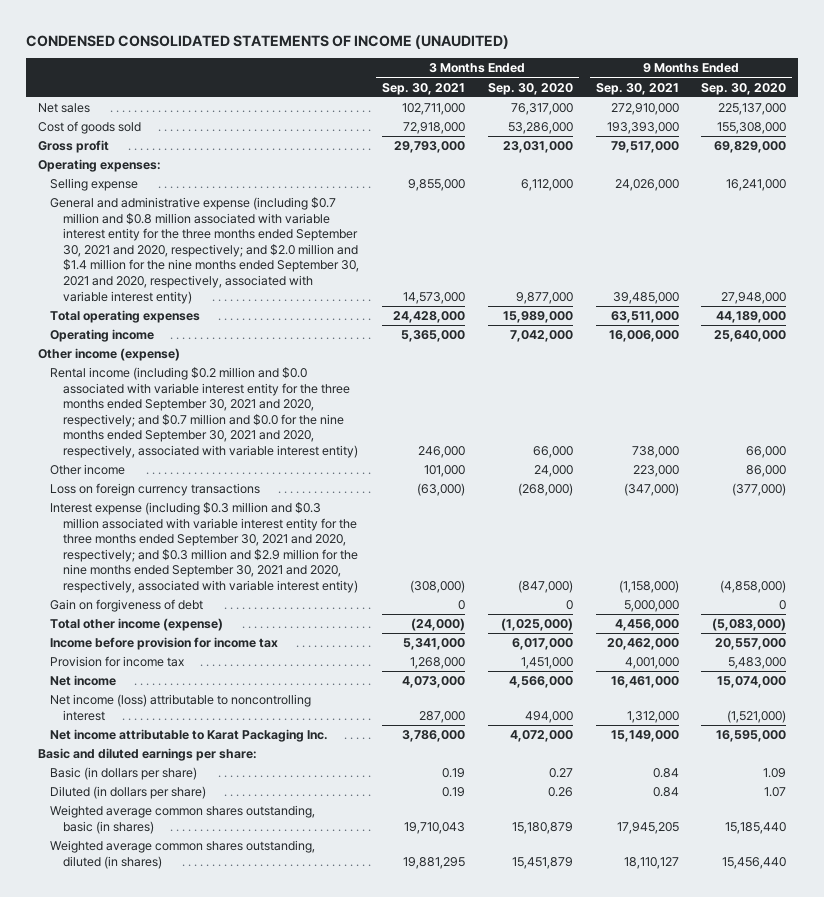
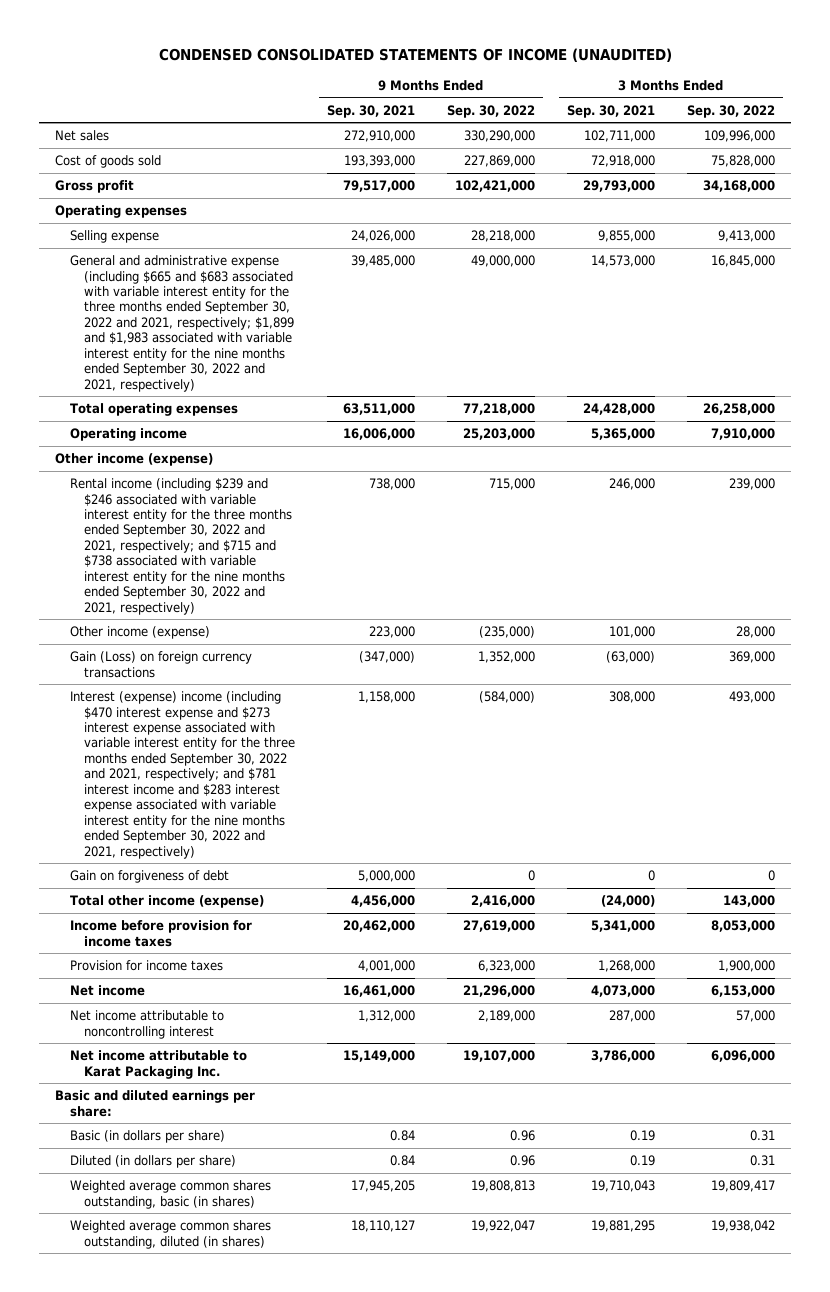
[487,82,573,95] Sep. 30, 2020 -> none
[701,82,787,95] Sep. 30, 2020 -> none
none -> [447,104,536,118] Sep. 30, 2022
none -> [686,104,775,118] Sep. 30, 2022
[37,159,161,173] Operating expenses: -> [55,205,188,219] Operating expenses
[50,197,360,304] General and administrative expense (including $0.7 million and $0.8 million associated with variable interest entity for the three months ended September 30, 2021 and 2020, respectively; and $2.0 million and $1.4 million for the nine months ended September 30, 2021 and 2020, respectively, associated with variable interest entity) -> [69,255,295,392] General and administrative expense (including $665 and $683 associated with variable interest entity for the three months ended September 30, 2022 and 2021, respectively; $1,899 and $1,983 associated with variable interest entity for the nine months ended September 30, 2022 and 2021, respectively)
[50,367,359,459] Rental income (including $0.2 million and $0.0 associated with variable interest entity for the three months ended September 30, 2021 and 2020, respectively; and $0.7 million and $0.0 for the nine months ended September 30, 2021 and 2020, respectively, associated with variable interest entity) -> [69,478,293,615] Rental income (including $239 and $246 associated with variable interest entity for the three months ended September 30, 2022 and 2021, respectively; and $715 and $738 associated with variable interest entity for the nine months ended September 30, 2022 and 2021, respectively)
[50,464,126,476] Other income -> [69,626,210,640] Other income (expense)
[50,483,261,497] Loss on foreign currency transactions -> [69,651,252,678] Gain (Loss) on foreign currency transactions
[50,502,359,594] Interest expense (including $0.3 million and $0.3 million associated with variable interest entity for the three months ended September 30, 2021 and 2020, respectively; and $0.3 million and $2.9 million for the nine months ended September 30, 2021 and 2020, respectively, associated with variable interest entity) -> [69,691,296,859] Interest (expense) income (including $470 interest expense and $273 interest expense associated with variable interest entity for the three months ended September 30, 2022 and 2021, respectively; and $781 interest income and $283 interest expense associated with variable interest entity for the nine months ended September 30, 2022 and 2021, respectively)
[409,580,465,594] (308,000) -> [609,691,656,704] 308,000
[618,580,679,594] (1,158,000) -> [358,691,416,704] 1,158,000
[50,637,279,651] Income before provision for income tax -> [69,920,252,947] Income before provision for income taxes
[50,656,185,668] Provision for income tax -> [69,960,223,972] Provision for income taxes
[50,694,312,721] Net income (loss) attributable to noncontrolling interest -> [69,1010,224,1039] Net income attributable to noncontrolling interest

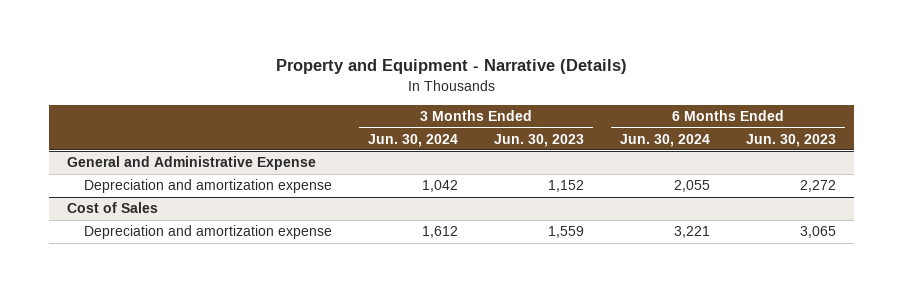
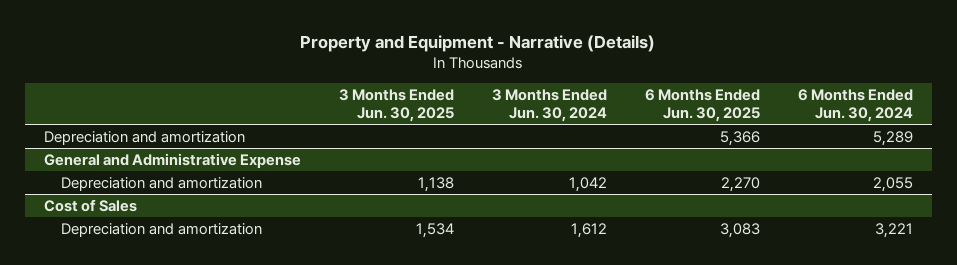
[493,133,584,147] Jun. 30, 2023 -> none
[745,133,836,147] Jun. 30, 2023 -> none
none -> [338,88,454,123] 3 Months Ended Jun. 30, 2025
none -> [644,88,760,123] 6 Months Ended Jun. 30, 2025
none -> [43,130,245,145] Depreciation and amortization
[83,179,332,194] Depreciation and amortization expense -> [60,176,262,191] Depreciation and amortization
[83,225,332,240] Depreciation and amortization expense -> [60,222,262,237] Depreciation and amortization

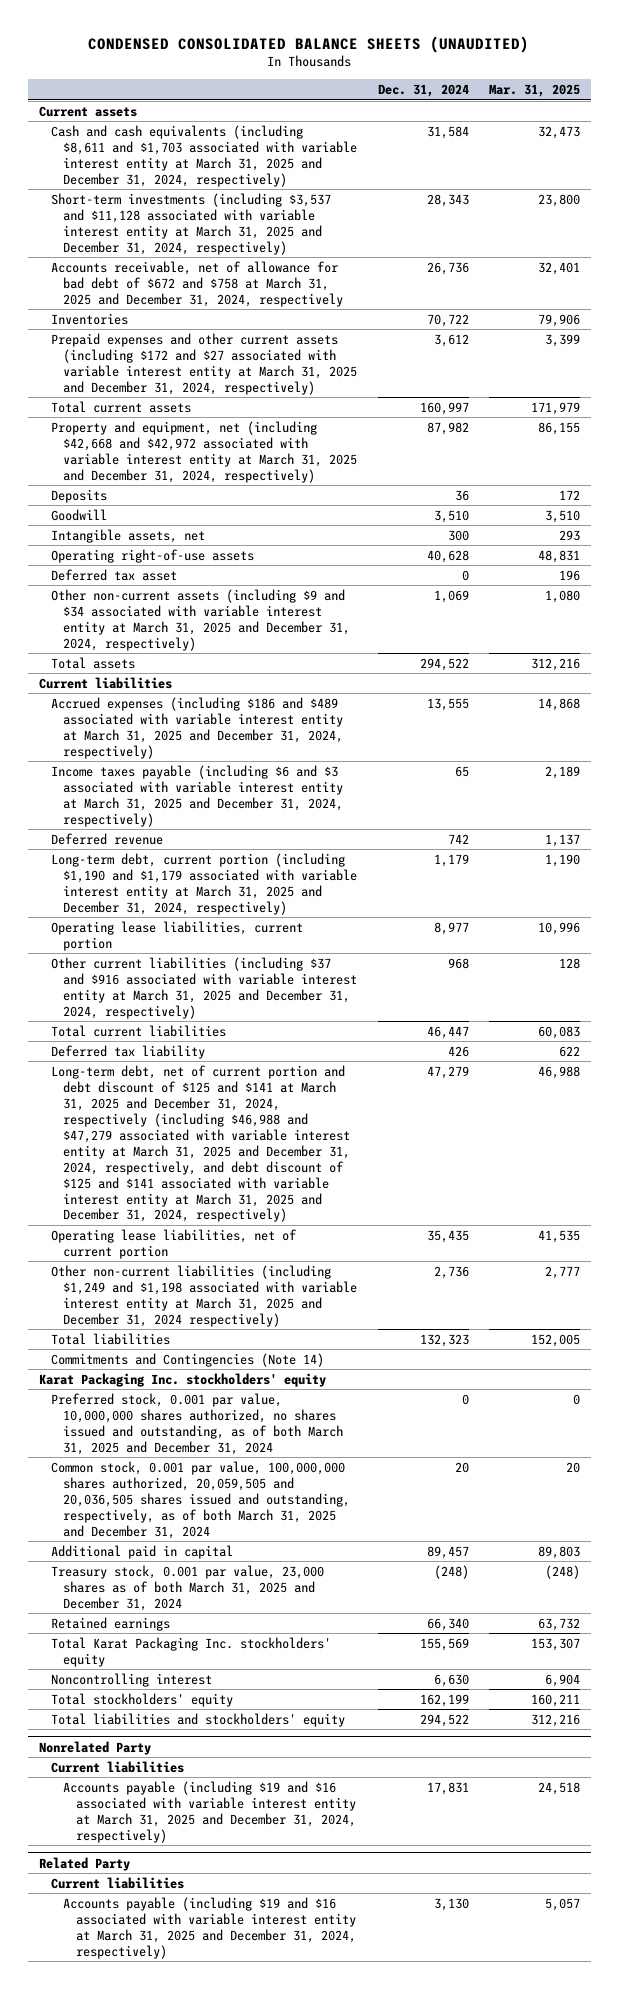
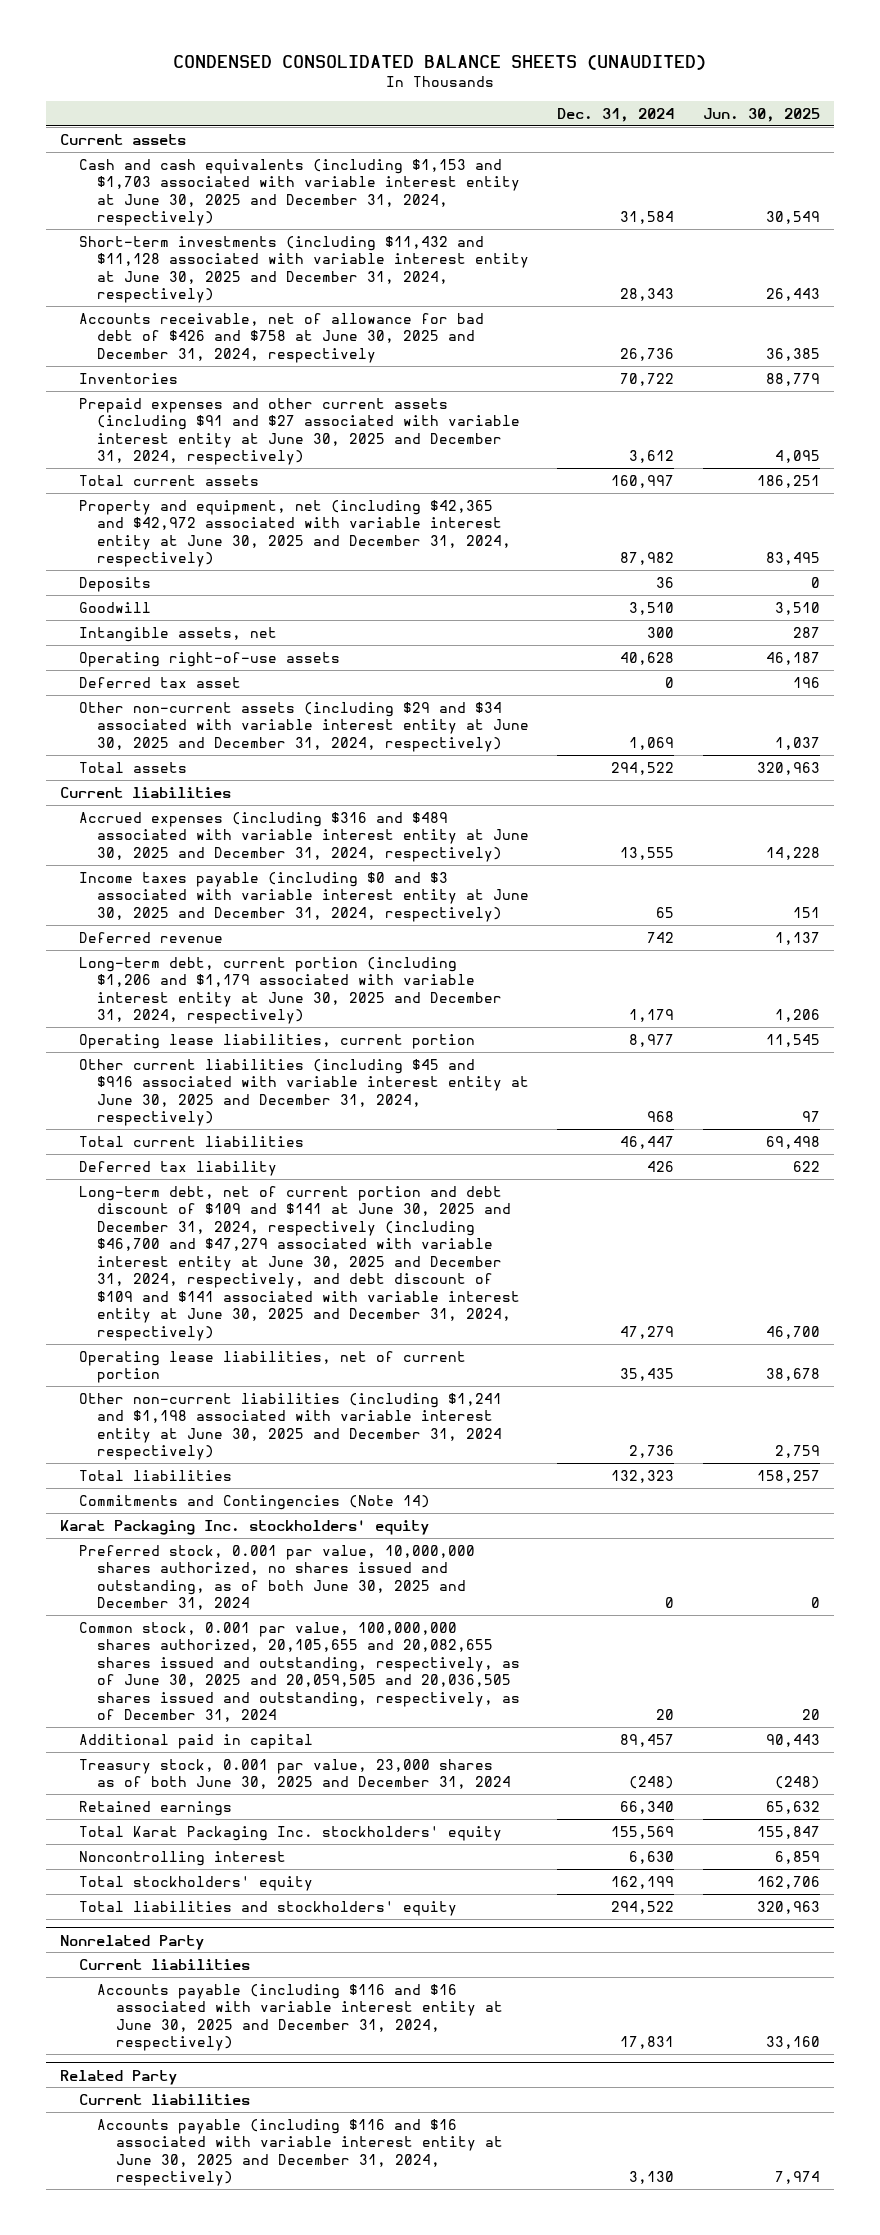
[489,84,581,98] Mar. 31, 2025 -> none
none -> [702,107,820,122] Jun. 30, 2025
[50,124,358,187] Cash and cash equivalents (including $8,611 and $1,703 associated with variable interest entity at March 31, 2025 and December 31, 2024, respectively) -> [78,158,521,227] Cash and cash equivalents (including $1,153 and $1,703 associated with variable interest entity at June 30, 2025 and December 31, 2024, respectively)
[50,192,331,255] Short-term investments (including $3,537 and $11,128 associated with variable interest entity at March 31, 2025 and December 31, 2024, respectively) -> [78,235,530,304] Short-term investments (including $11,432 and $11,128 associated with variable interest entity at June 30, 2025 and December 31, 2024, respectively)
[50,260,344,307] Accounts receivable, net of allowance for bad debt of $672 and $758 at March 31, 2025 and December 31, 2024, respectively -> [78,312,484,363] Accounts receivable, net of allowance for bad debt of $426 and $758 at June 30, 2025 and December 31, 2024, respectively
[50,332,358,395] Prepaid expenses and other current assets (including $172 and $27 associated with variable interest entity at March 31, 2025 and December 31, 2024, respectively) -> [78,397,521,466] Prepaid expenses and other current assets (including $91 and $27 associated with variable interest entity at June 30, 2025 and December 31, 2024, respectively)
[50,420,358,483] Property and equipment, net (including $42,668 and $42,972 associated with variable interest entity at March 31, 2025 and December 31, 2024, respectively) -> [78,499,512,568] Property and equipment, net (including $42,365 and $42,972 associated with variable interest entity at June 30, 2025 and December 31, 2024, respectively)
[50,588,351,651] Other non-current assets (including $9 and $34 associated with variable interest entity at March 31, 2025 and December 31, 2024, respectively) -> [78,701,530,752] Other non-current assets (including $29 and $34 associated with variable interest entity at June 30, 2025 and December 31, 2024, respectively)
[50,696,344,759] Accrued expenses (including $186 and $489 associated with variable interest entity at March 31, 2025 and December 31, 2024, respectively) -> [78,811,530,862] Accrued expenses (including $316 and $489 associated with variable interest entity at June 30, 2025 and December 31, 2024, respectively)
[50,764,344,827] Income taxes payable (including $6 and $3 associated with variable interest entity at March 31, 2025 and December 31, 2024, respectively) -> [78,871,530,922] Income taxes payable (including $0 and $3 associated with variable interest entity at June 30, 2025 and December 31, 2024, respectively)
[50,852,358,915] Long-term debt, current portion (including $1,190 and $1,179 associated with variable interest entity at March 31, 2025 and December 31, 2024, respectively) -> [78,956,503,1025] Long-term debt, current portion (including $1,206 and $1,179 associated with variable interest entity at June 30, 2025 and December 31, 2024, respectively)
[50,956,358,1019] Other current liabilities (including $37 and $916 associated with variable interest entity at March 31, 2025 and December 31, 2024, respectively) -> [78,1058,530,1127] Other current liabilities (including $45 and $916 associated with variable interest entity at June 30, 2025 and December 31, 2024, respectively)
[50,1064,351,1223] Long-term debt, net of current portion and debt discount of $125 and $141 at March 31, 2025 and December 31, 2024, respectively (including $46,988 and $47,279 associated with variable interest entity at March 31, 2025 and December 31, 2024, respectively, and debt discount of $125 and $141 associated with variable interest entity at March 31, 2025 and December 31, 2024, respectively) -> [78,1185,521,1341] Long-term debt, net of current portion and debt discount of $109 and $141 at June 30, 2025 and December 31, 2024, respectively (including $46,700 and $47,279 associated with variable interest entity at June 30, 2025 and December 31, 2024, respectively, and debt discount of $109 and $141 associated with variable interest entity at June 30, 2025 and December 31, 2024, respectively)
[50,1264,358,1327] Other non-current liabilities (including $1,249 and $1,198 associated with variable interest entity at March 31, 2025 and December 31, 2024 respectively) -> [78,1392,503,1461] Other non-current liabilities (including $1,241 and $1,198 associated with variable interest entity at June 30, 2025 and December 31, 2024 respectively)
[50,1392,344,1455] Preferred stock, 0.001 par value, 10,000,000 shares authorized, no shares issued and outstanding, as of both March 31, 2025 and December 31, 2024 -> [78,1544,475,1611] Preferred stock, 0.001 par value, 10,000,000 shares authorized, no shares issued and outstanding, as of both June 30, 2025 and December 31, 2024
[50,1460,351,1539] Common stock, 0.001 par value, 100,000,000 shares authorized, 20,059,505 and 20,036,505 shares issued and outstanding, respectively, as of both March 31, 2025 and December 31, 2024 -> [78,1621,521,1723] Common stock, 0.001 par value, 100,000,000 shares authorized, 20,105,655 and 20,082,655 shares issued and outstanding, respectively, as of June 30, 2025 and 20,059,505 and 20,036,505 shares issued and outstanding, respectively, as of December 31, 2024
[50,1564,324,1611] Treasury stock, 0.001 par value, 23,000 shares as of both March 31, 2025 and December 31, 2024 -> [78,1758,512,1790] Treasury stock, 0.001 par value, 23,000 shares as of both June 30, 2025 and December 31, 2024
[63,1780,356,1843] Accounts payable (including $19 and $16 associated with variable interest entity at March 31, 2025 and December 31, 2024, respectively) -> [97,1983,503,2052] Accounts payable (including $116 and $16 associated with variable interest entity at June 30, 2025 and December 31, 2024, respectively)
[63,1896,356,1959] Accounts payable (including $19 and $16 associated with variable interest entity at March 31, 2025 and December 31, 2024, respectively) -> [97,2118,503,2187] Accounts payable (including $116 and $16 associated with variable interest entity at June 30, 2025 and December 31, 2024, respectively)

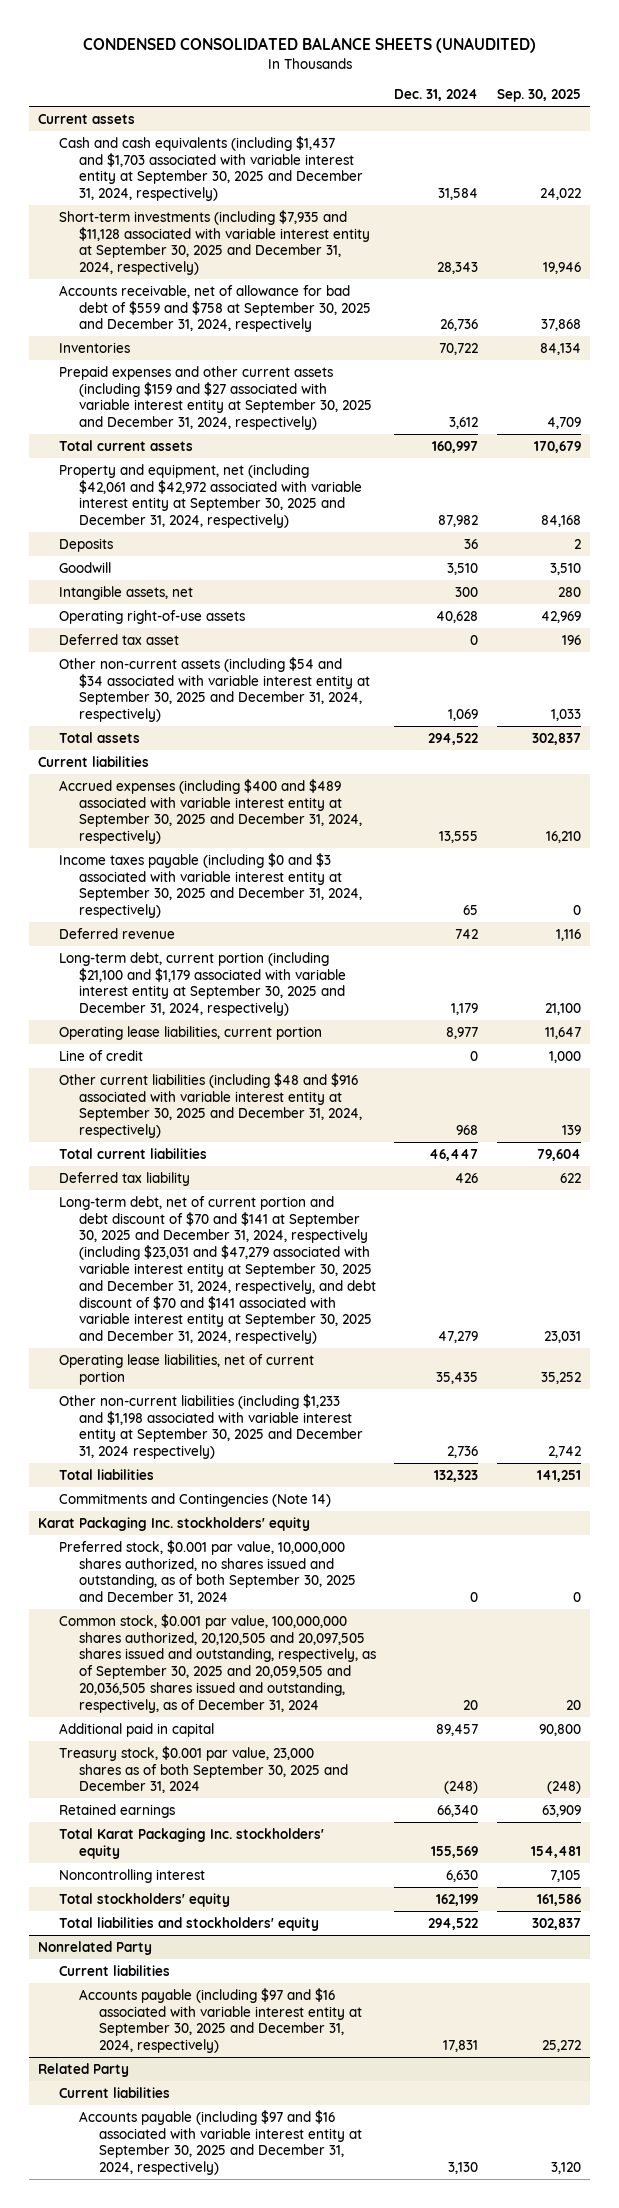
[702,107,820,122] Jun. 30, 2025 -> none
none -> [496,89,581,103] Sep. 30, 2025
[78,158,521,227] Cash and cash equivalents (including $1,153 and $1,703 associated with variable interest entity at June 30, 2025 and December 31, 2024, respectively) -> [58,135,363,202] Cash and cash equivalents (including $1,437 and $1,703 associated with variable interest entity at September 30, 2025 and December 31, 2024, respectively)
[78,235,530,304] Short-term investments (including $11,432 and $11,128 associated with variable interest entity at June 30, 2025 and December 31, 2024, respectively) -> [58,209,370,276] Short-term investments (including $7,935 and $11,128 associated with variable interest entity at September 30, 2025 and December 31, 2024, respectively)
[78,312,484,363] Accounts receivable, net of allowance for bad debt of $426 and $758 at June 30, 2025 and December 31, 2024, respectively -> [58,284,371,333] Accounts receivable, net of allowance for bad debt of $559 and $758 at September 30, 2025 and December 31, 2024, respectively
[78,397,521,466] Prepaid expenses and other current assets (including $91 and $27 associated with variable interest entity at June 30, 2025 and December 31, 2024, respectively) -> [58,365,372,431] Prepaid expenses and other current assets (including $159 and $27 associated with variable interest entity at September 30, 2025 and December 31, 2024, respectively)
[78,499,512,568] Property and equipment, net (including $42,365 and $42,972 associated with variable interest entity at June 30, 2025 and December 31, 2024, respectively) -> [58,463,362,529] Property and equipment, net (including $42,061 and $42,972 associated with variable interest entity at September 30, 2025 and December 31, 2024, respectively)
[78,701,530,752] Other non-current assets (including $29 and $34 associated with variable interest entity at June 30, 2025 and December 31, 2024, respectively) -> [58,656,370,723] Other non-current assets (including $54 and $34 associated with variable interest entity at September 30, 2025 and December 31, 2024, respectively)
[78,811,530,862] Accrued expenses (including $316 and $489 associated with variable interest entity at June 30, 2025 and December 31, 2024, respectively) -> [58,778,362,845] Accrued expenses (including $400 and $489 associated with variable interest entity at September 30, 2025 and December 31, 2024, respectively)
[78,871,530,922] Income taxes payable (including $0 and $3 associated with variable interest entity at June 30, 2025 and December 31, 2024, respectively) -> [58,852,362,919] Income taxes payable (including $0 and $3 associated with variable interest entity at September 30, 2025 and December 31, 2024, respectively)
[78,956,503,1025] Long-term debt, current portion (including $1,206 and $1,179 associated with variable interest entity at June 30, 2025 and December 31, 2024, respectively) -> [58,951,346,1017] Long-term debt, current portion (including $21,100 and $1,179 associated with variable interest entity at September 30, 2025 and December 31, 2024, respectively)
none -> [58,1049,143,1061] Line of credit
[78,1058,530,1127] Other current liabilities (including $45 and $916 associated with variable interest entity at June 30, 2025 and December 31, 2024, respectively) -> [58,1072,362,1139] Other current liabilities (including $48 and $916 associated with variable interest entity at September 30, 2025 and December 31, 2024, respectively)
[78,1185,521,1341] Long-term debt, net of current portion and debt discount of $109 and $141 at June 30, 2025 and December 31, 2024, respectively (including $46,700 and $47,279 associated with variable interest entity at June 30, 2025 and December 31, 2024, respectively, and debt discount of $109 and $141 associated with variable interest entity at June 30, 2025 and December 31, 2024, respectively) -> [58,1195,376,1345] Long-term debt, net of current portion and debt discount of $70 and $141 at September 30, 2025 and December 31, 2024, respectively (including $23,031 and $47,279 associated with variable interest entity at September 30, 2025 and December 31, 2024, respectively, and debt discount of $70 and $141 associated with variable interest entity at September 30, 2025 and December 31, 2024, respectively)
[78,1392,503,1461] Other non-current liabilities (including $1,241 and $1,198 associated with variable interest entity at June 30, 2025 and December 31, 2024 respectively) -> [58,1393,363,1460] Other non-current liabilities (including $1,233 and $1,198 associated with variable interest entity at September 30, 2025 and December 31, 2024 respectively)
[78,1544,475,1611] Preferred stock, 0.001 par value, 10,000,000 shares authorized, no shares issued and outstanding, as of both June 30, 2025 and December 31, 2024 -> [58,1539,356,1605] Preferred stock, $0.001 par value, 10,000,000 shares authorized, no shares issued and outstanding, as of both September 30, 2025 and December 31, 2024
[78,1621,521,1723] Common stock, 0.001 par value, 100,000,000 shares authorized, 20,105,655 and 20,082,655 shares issued and outstanding, respectively, as of June 30, 2025 and 20,059,505 and 20,036,505 shares issued and outstanding, respectively, as of December 31, 2024 -> [58,1613,376,1713] Common stock, $0.001 par value, 100,000,000 shares authorized, 20,120,505 and 20,097,505 shares issued and outstanding, respectively, as of September 30, 2025 and 20,059,505 and 20,036,505 shares issued and outstanding, respectively, as of December 31, 2024
[78,1758,512,1790] Treasury stock, 0.001 par value, 23,000 shares as of both June 30, 2025 and December 31, 2024 -> [58,1745,348,1794] Treasury stock, $0.001 par value, 23,000 shares as of both September 30, 2025 and December 31, 2024
[97,1983,503,2052] Accounts payable (including $116 and $16 associated with variable interest entity at June 30, 2025 and December 31, 2024, respectively) -> [78,1987,363,2054] Accounts payable (including $97 and $16 associated with variable interest entity at September 30, 2025 and December 31, 2024, respectively)
[97,2118,503,2187] Accounts payable (including $116 and $16 associated with variable interest entity at June 30, 2025 and December 31, 2024, respectively) -> [78,2109,363,2176] Accounts payable (including $97 and $16 associated with variable interest entity at September 30, 2025 and December 31, 2024, respectively)

